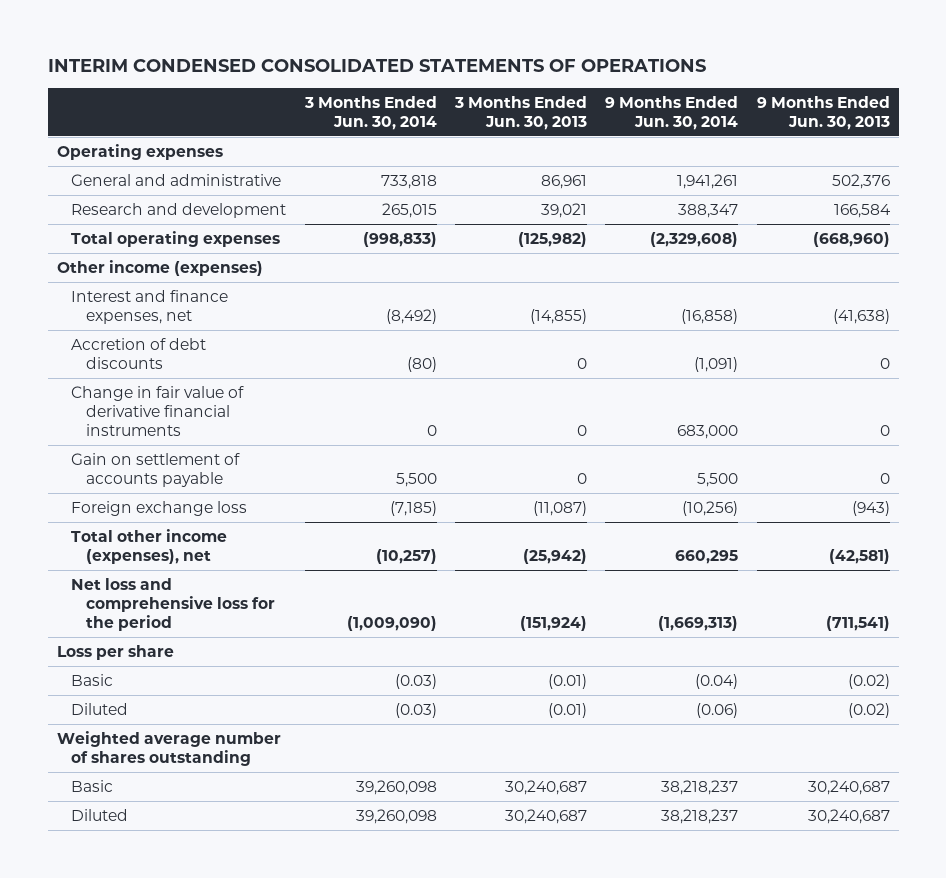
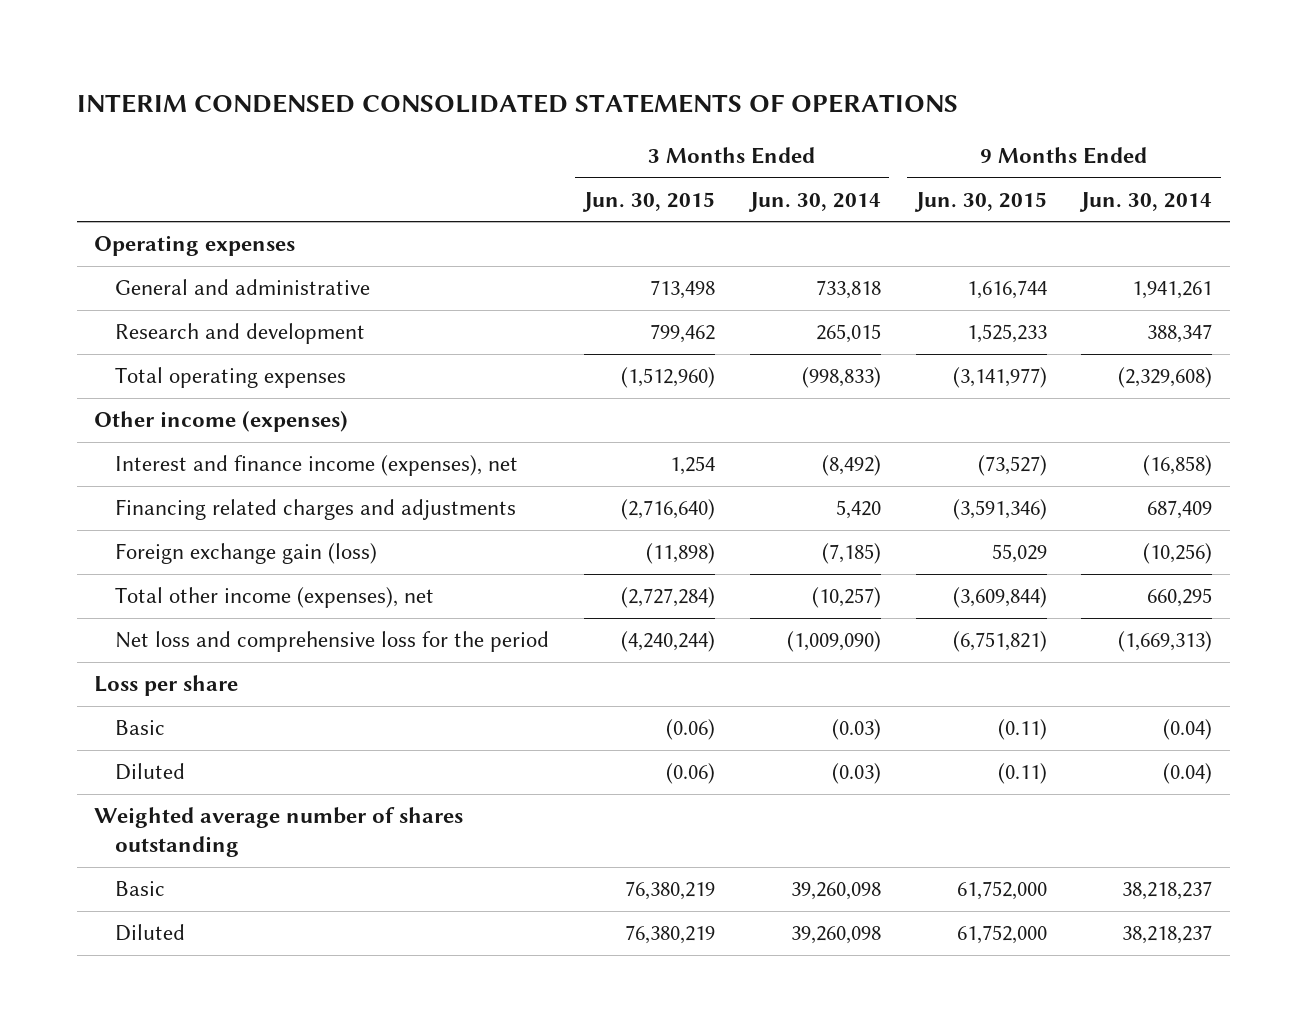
[453,95,587,130] 3 Months Ended Jun. 30, 2013 -> none
[756,95,890,130] 9 Months Ended Jun. 30, 2013 -> none
none -> [581,191,715,212] Jun. 30, 2015
none -> [913,191,1047,212] Jun. 30, 2015
[71,337,207,370] Accretion of debt discounts -> none
[71,385,245,437] Change in fair value of derivative financial instruments -> none
[71,452,241,488] Gain on settlement of accounts payable -> none
[71,289,229,325] Interest and finance expenses, net -> [114,455,518,477] Interest and finance income (expenses), net
none -> [114,499,516,521] Financing related charges and adjustments
[71,500,248,516] Foreign exchange loss -> [114,543,377,565] Foreign exchange gain (loss)
[696,702,739,718] (0.06) -> [1163,763,1213,785] (0.04)

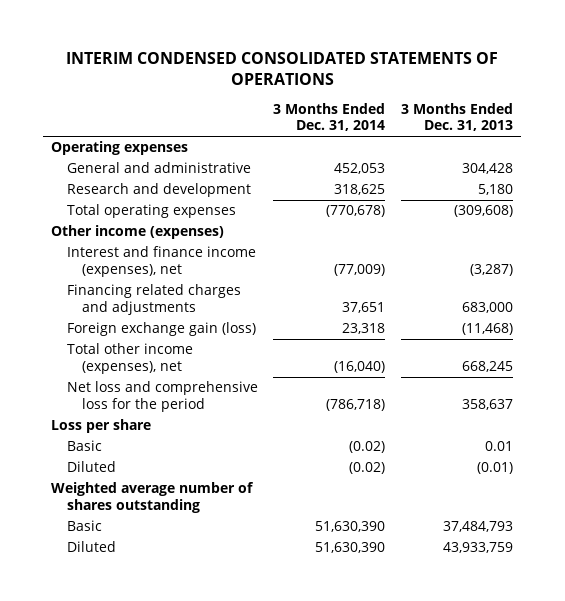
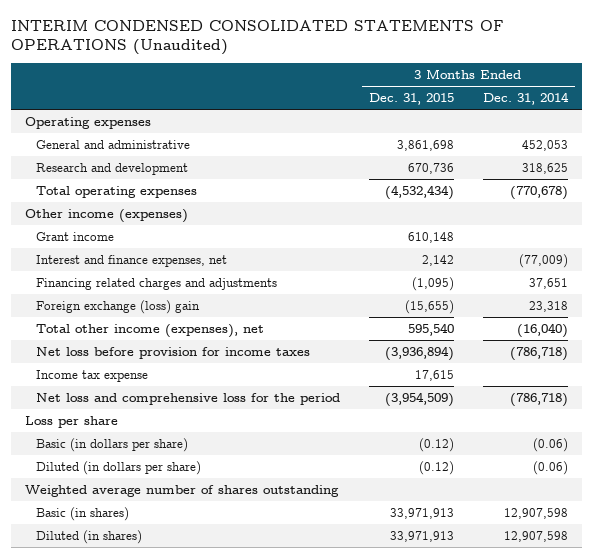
[66,52,499,86] INTERIM CONDENSED CONSOLIDATED STATEMENTS OF OPERATIONS -> [10,19,504,56] INTERIM CONDENSED CONSOLIDATED STATEMENTS OF OPERATIONS (Unaudited)
[401,103,514,132] 3 Months Ended Dec. 31, 2013 -> none
none -> [368,93,454,106] Dec. 31, 2015
none -> [35,231,114,241] Grant income
[66,246,256,277] Interest and finance income (expenses), net -> [35,254,227,267] Interest and finance expenses, net
[66,322,256,337] Foreign exchange gain (loss) -> [35,299,200,314] Foreign exchange (loss) gain
none -> [35,346,310,359] Net loss before provision for income taxes
none -> [35,369,148,382] Income tax expense
[66,440,102,452] Basic -> [35,437,188,452] Basic (in dollars per share)
[349,441,386,454] (0.02) -> [532,437,568,452] (0.06)
[66,461,116,473] Diluted -> [35,460,201,475] Diluted (in dollars per share)
[349,462,386,475] (0.02) -> [532,460,568,475] (0.06)
[66,520,102,532] Basic -> [35,506,129,521] Basic (in shares)
[315,521,386,533] 51,630,390 -> [503,507,568,519] 12,907,598
[66,541,116,553] Diluted -> [35,529,142,544] Diluted (in shares)
[315,542,386,554] 51,630,390 -> [503,530,568,542] 12,907,598

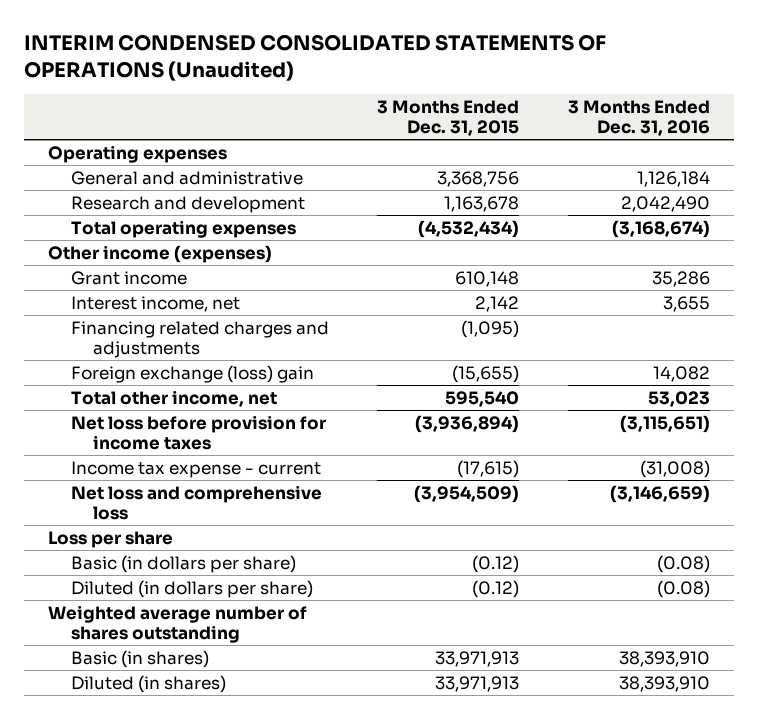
[482,92,569,106] Dec. 31, 2014 -> none
none -> [568,100,711,137] 3 Months Ended Dec. 31, 2016
[396,139,454,151] 3,861,698 -> [437,170,520,187] 3,368,756
[407,162,454,174] 670,736 -> [444,195,520,212] 1,163,678
[35,254,227,267] Interest and finance expenses, net -> [70,295,240,312] Interest income, net
[35,323,264,338] Total other income (expenses), net -> [70,389,277,407] Total other income, net
[35,369,148,382] Income tax expense -> [70,460,321,478] Income tax expense - current
[414,369,454,381] 17,615 -> [457,459,520,478] (17,615)
[35,392,340,405] Net loss and comprehensive loss for the period -> [70,484,322,520] Net loss and comprehensive loss

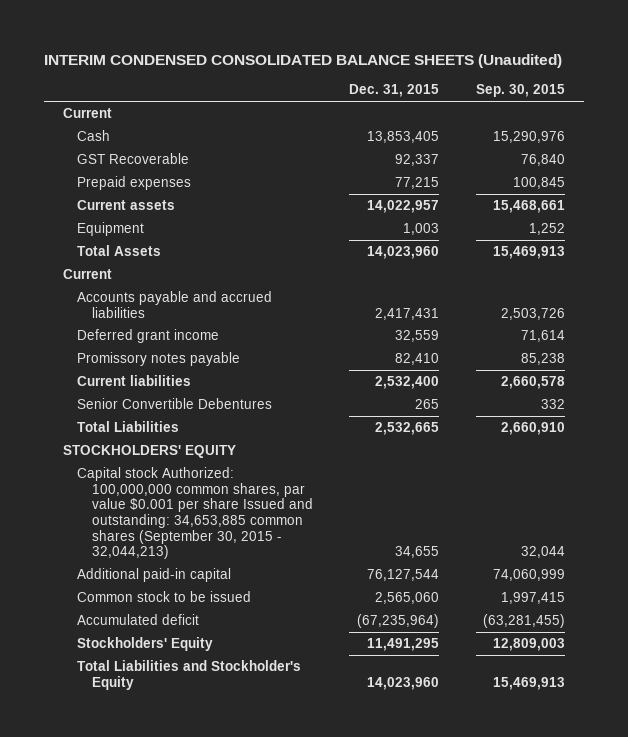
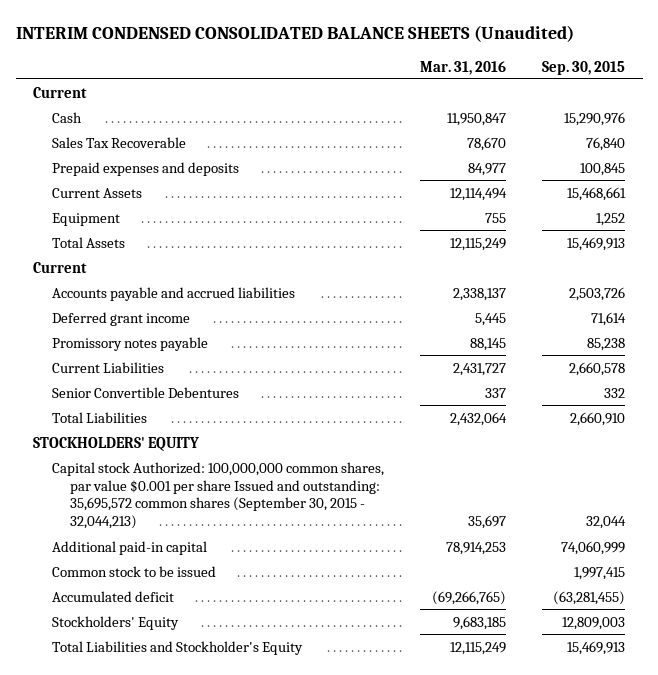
[349,84,440,98] Dec. 31, 2015 -> none
none -> [419,60,506,75] Mar. 31, 2016
[77,153,190,165] GST Recoverable -> [51,136,186,148] Sales Tax Recoverable
[77,176,192,191] Prepaid expenses -> [51,161,239,176] Prepaid expenses and deposits
[77,200,176,211] Current assets -> [51,187,142,198] Current Assets
[77,375,192,387] Current liabilities -> [51,361,164,373] Current Liabilities
[77,467,313,560] Capital stock Authorized: 100,000,000 common shares, par value $0.001 per share Issued and outstanding: 34,653,885 common shares (September 30, 2015 - 32,044,213) -> [51,461,384,530] Capital stock Authorized: 100,000,000 common shares, par value $0.001 per share Issued and outstanding: 35,695,572 common shares (September 30, 2015 - 32,044,213)

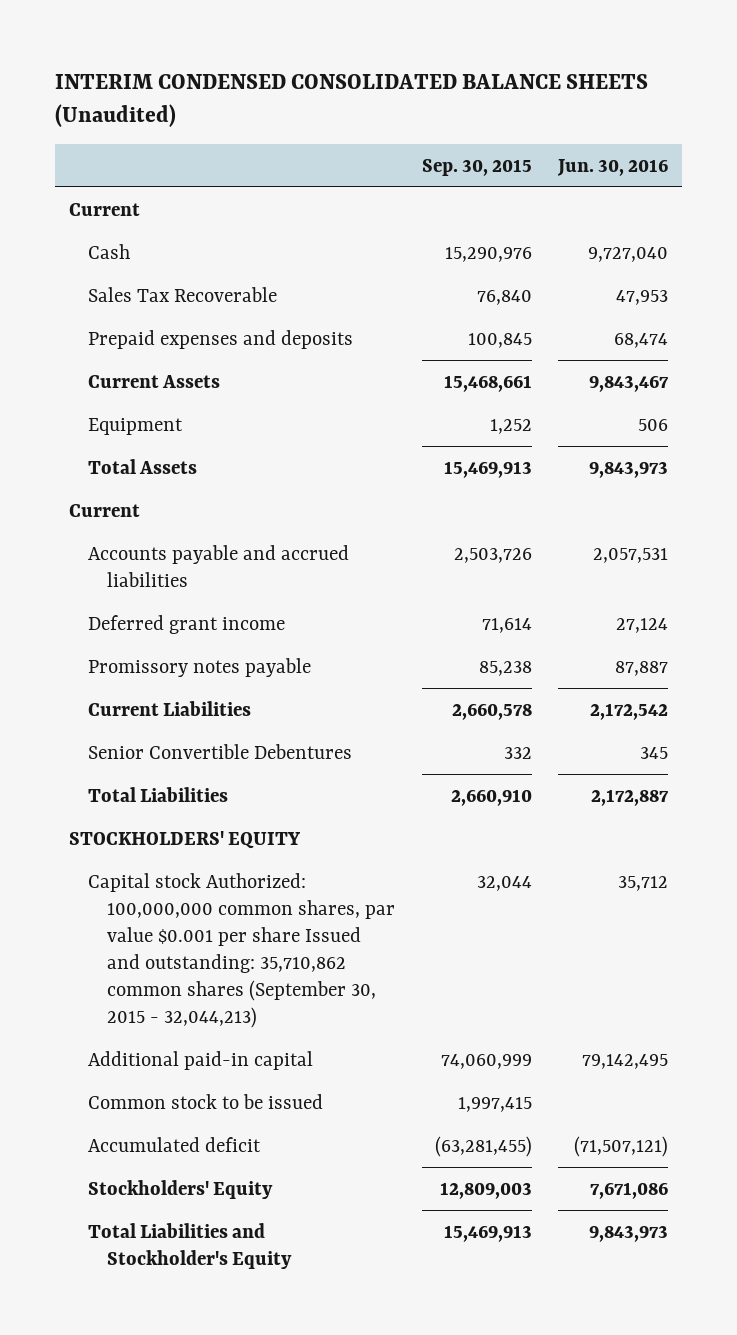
[419,60,506,75] Mar. 31, 2016 -> none
none -> [557,158,669,176] Jun. 30, 2016
[51,461,384,530] Capital stock Authorized: 100,000,000 common shares, par value $0.001 per share Issued and outstanding: 35,695,572 common shares (September 30, 2015 - 32,044,213) -> [87,872,395,1028] Capital stock Authorized: 100,000,000 common shares, par value $0.001 per share Issued and outstanding: 35,710,862 common shares (September 30, 2015 - 32,044,213)

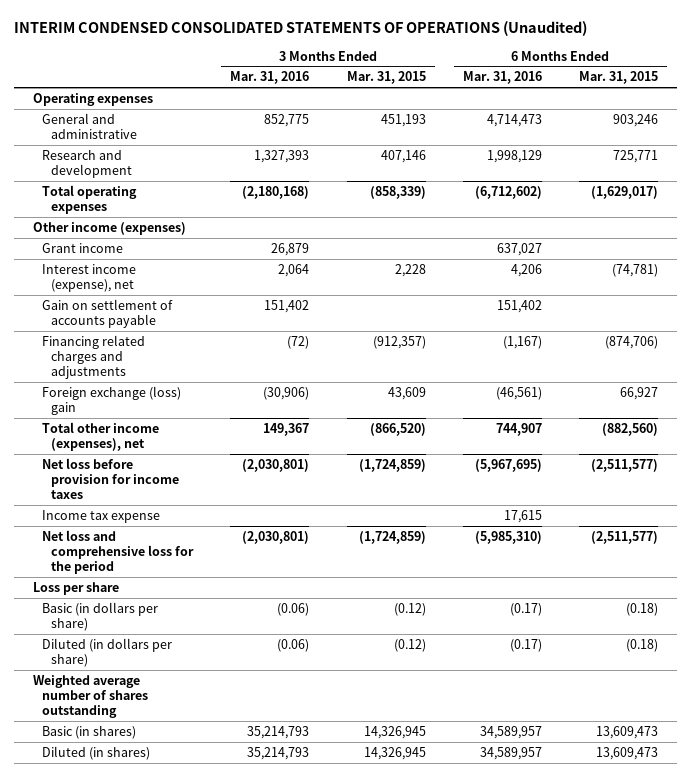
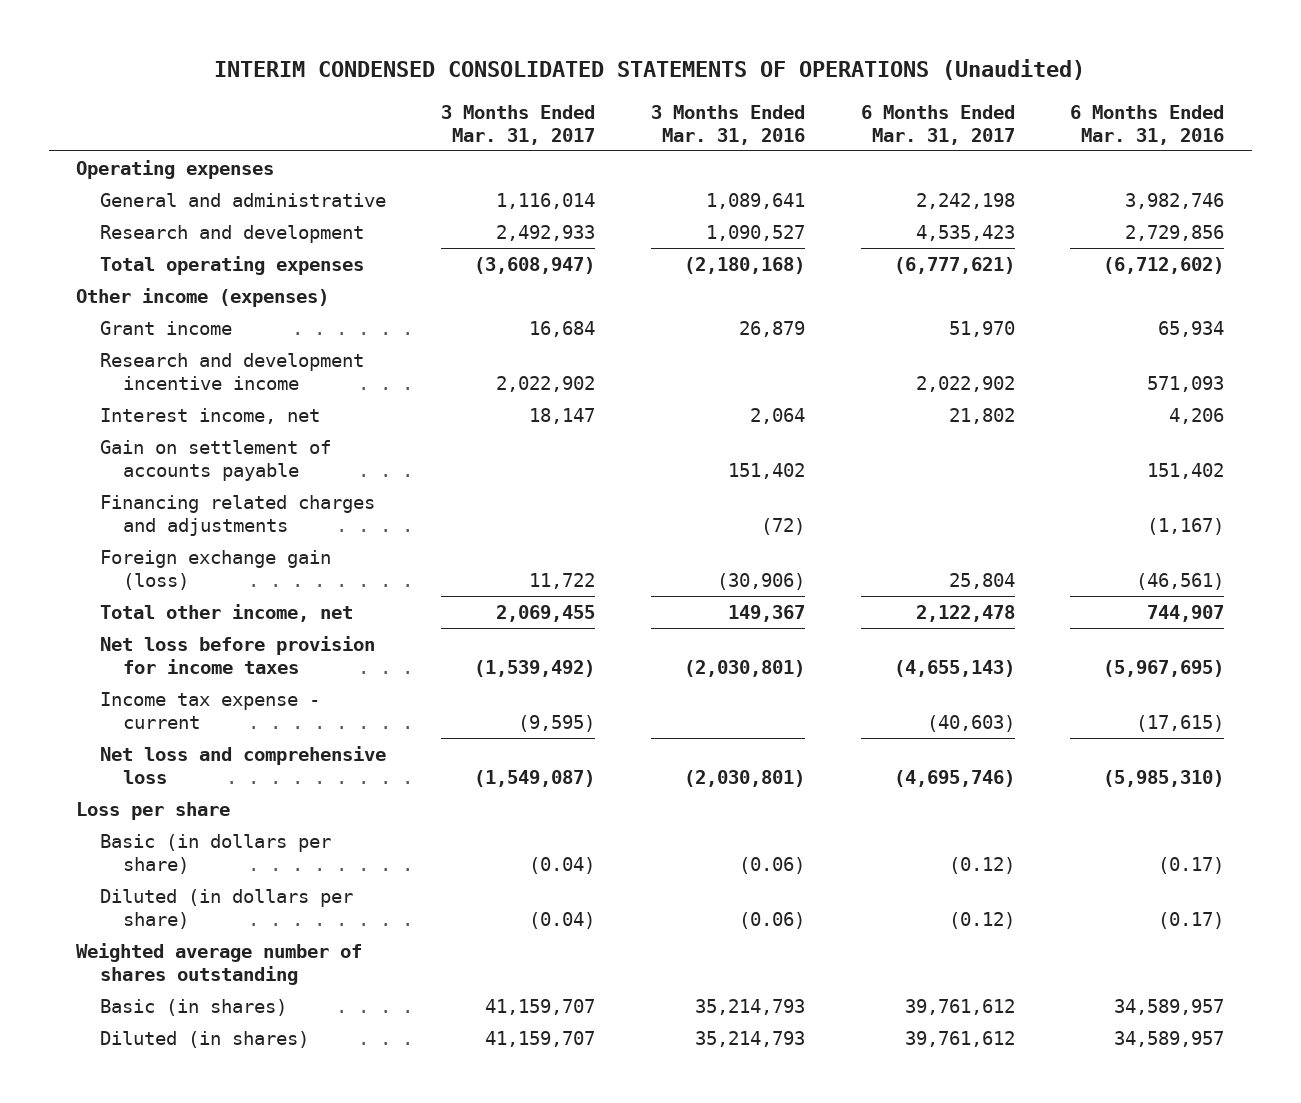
[346,71,426,85] Mar. 31, 2015 -> none
[579,71,659,85] Mar. 31, 2015 -> none
none -> [441,104,596,145] 3 Months Ended Mar. 31, 2017
none -> [860,104,1015,145] 6 Months Ended Mar. 31, 2017
[264,113,310,127] 852,775 -> [706,192,806,209] 1,089,641
[486,113,542,127] 4,714,473 -> [1125,192,1225,209] 3,982,746
[254,149,310,163] 1,327,393 -> [706,224,806,241] 1,090,527
[486,149,542,163] 1,998,129 -> [1125,224,1225,241] 2,729,856
[496,242,542,256] 637,027 -> [1158,320,1225,337] 65,934
none -> [99,352,364,390] Research and development incentive income
[41,263,136,293] Interest income (expense), net -> [99,407,320,424] Interest income, net
[41,385,181,416] Foreign exchange (loss) gain -> [99,549,331,590] Foreign exchange gain (loss)
[41,421,159,452] Total other income (expenses), net -> [99,603,353,622] Total other income, net
[41,509,160,523] Income tax expense -> [99,691,320,729] Income tax expense - current
[503,509,542,523] 17,615 -> [1136,714,1225,732] (17,615)
[41,529,194,575] Net loss and comprehensive loss for the period -> [99,745,386,784] Net loss and comprehensive loss

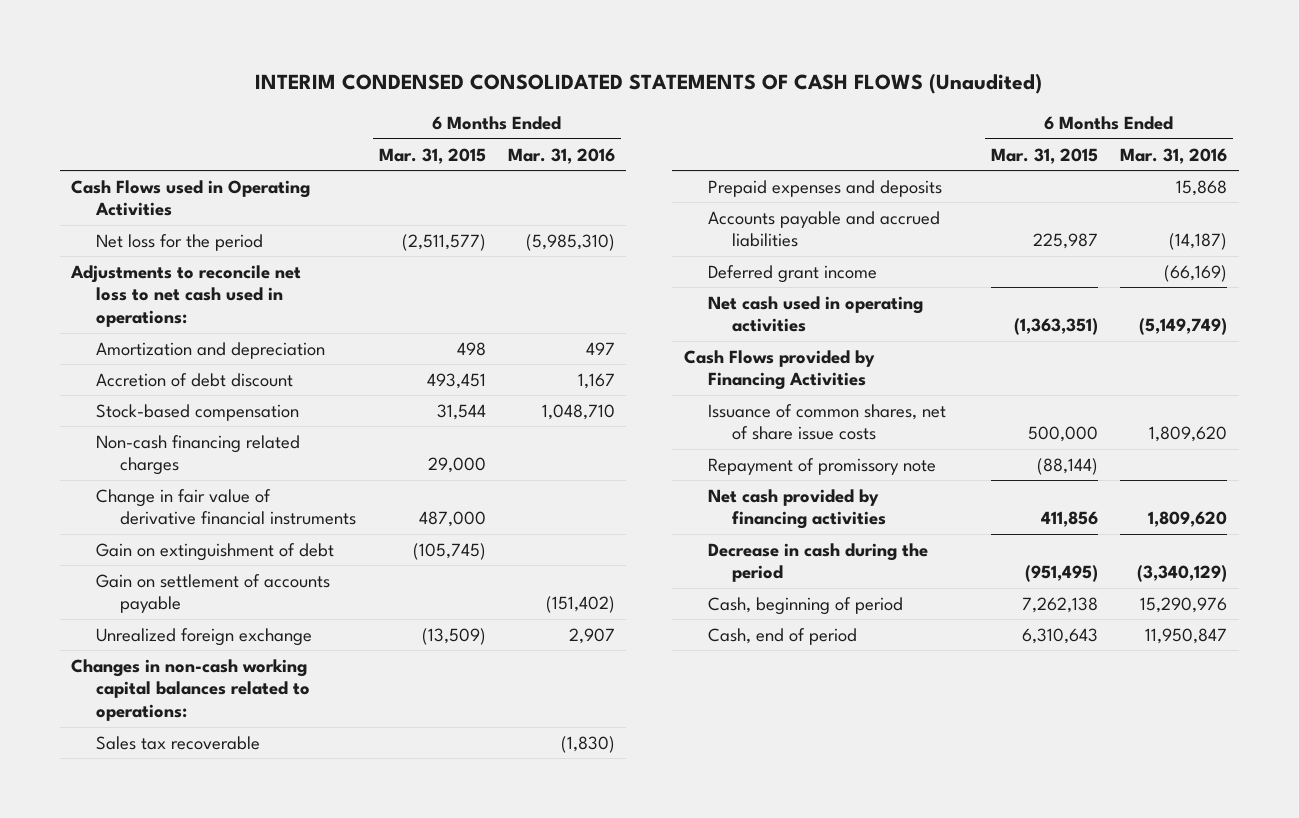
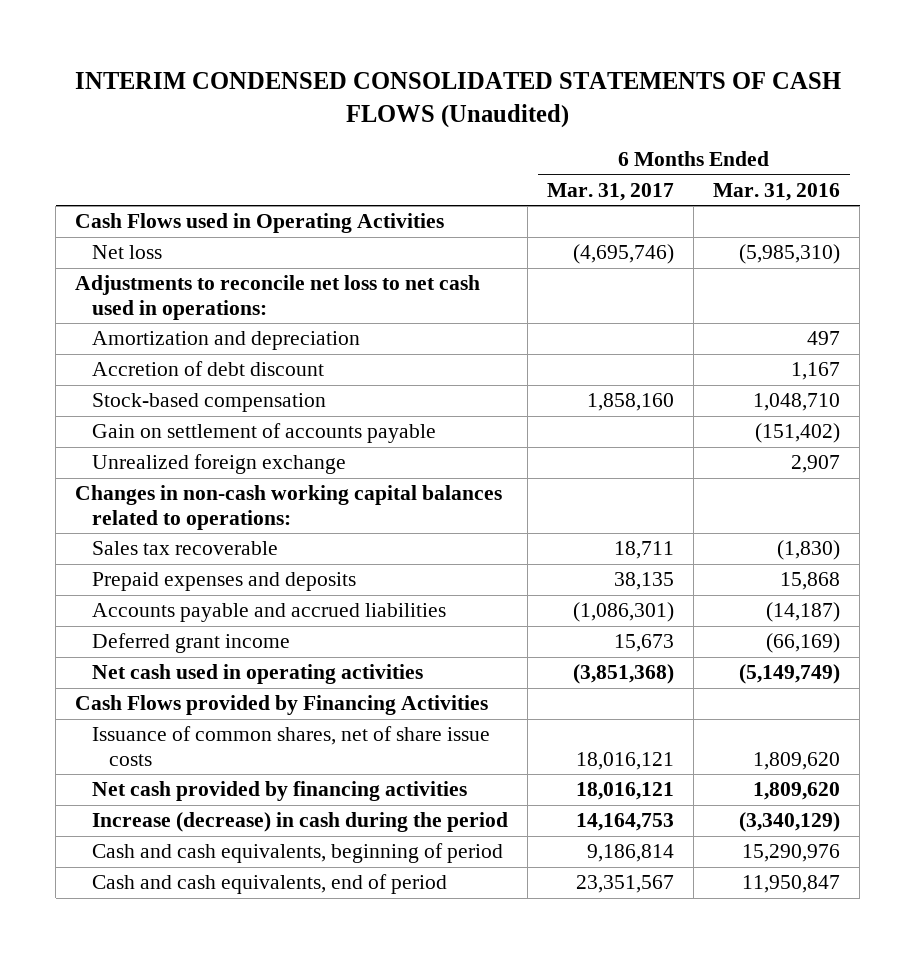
[378,147,486,164] Mar. 31, 2015 -> none
none -> [547,182,675,201] Mar. 31, 2017
[95,233,263,251] Net loss for the period -> [92,245,163,260] Net loss
[95,434,300,476] Non-cash financing related charges -> none
[95,488,357,526] Change in fair value of derivative financial instruments -> none
[95,542,334,561] Gain on extinguishment of debt -> none
[708,457,937,475] Repayment of promissory note -> none
[708,542,929,583] Decrease in cash during the period -> [92,812,509,833] Increase (decrease) in cash during the period
[708,596,904,615] Cash, beginning of period -> [92,843,504,864] Cash and cash equivalents, beginning of period
[708,627,858,645] Cash, end of period -> [92,874,448,895] Cash and cash equivalents, end of period

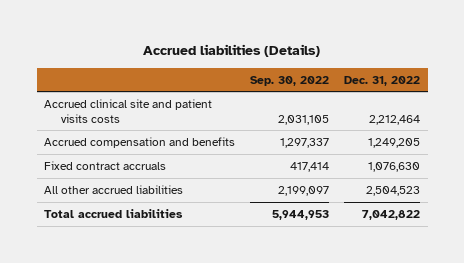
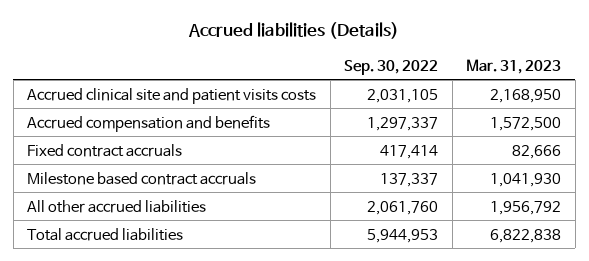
[344,75,421,86] Dec. 31, 2022 -> none
none -> [466,58,562,74] Mar. 31, 2023
none -> [27,171,257,185] Milestone based contract accruals
[278,185,330,196] 2,199,097 -> [367,200,439,215] 2,061,760

